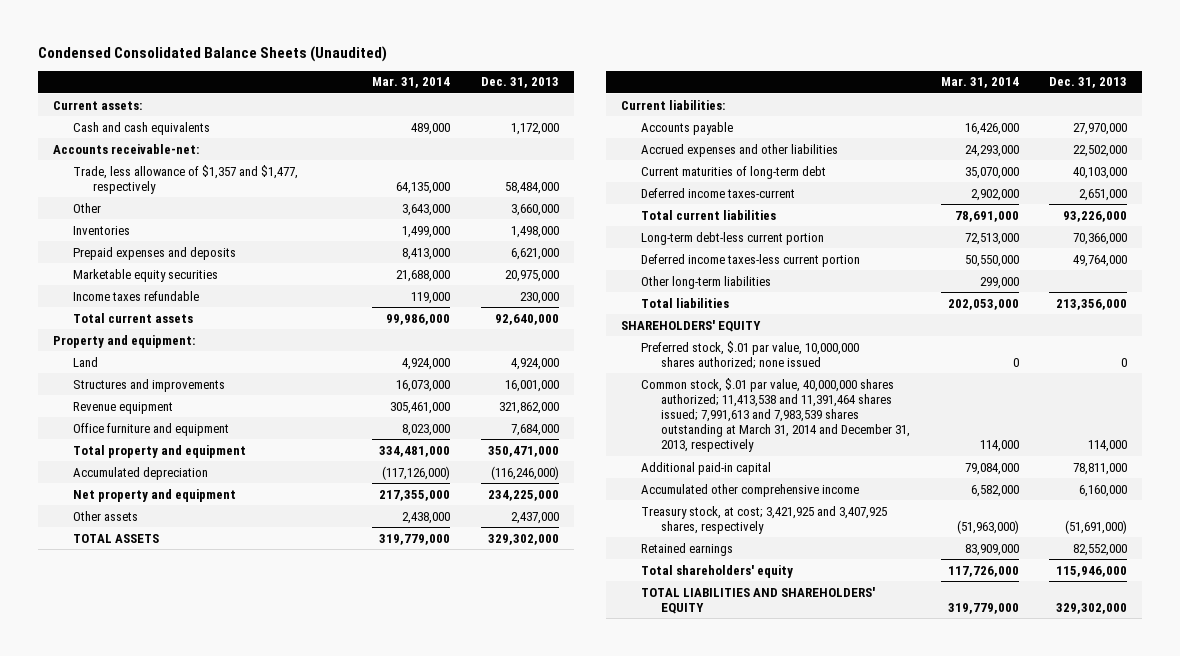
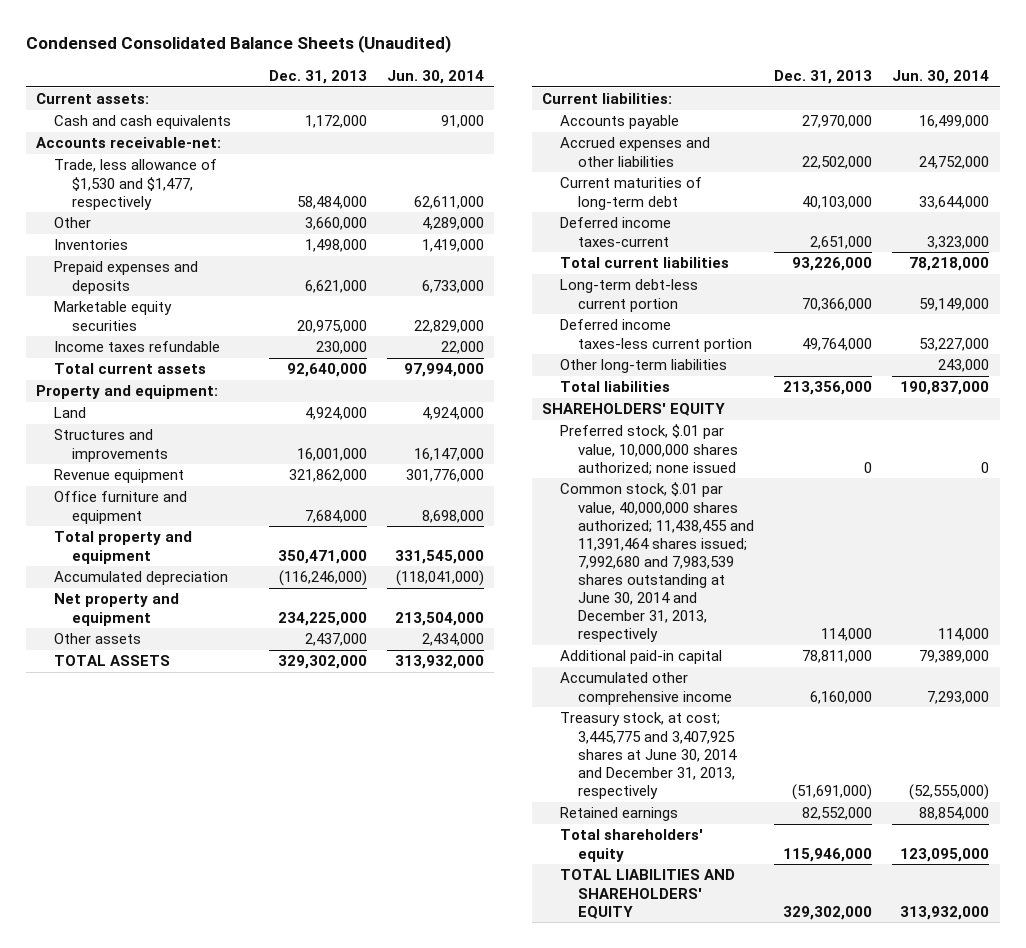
[372,77,451,89] Mar. 31, 2014 -> none
none -> [387,69,485,84] Jun. 30, 2014
[73,164,299,194] Trade, less allowance of $1,357 and $1,477, respectively -> [54,159,218,210] Trade, less allowance of $1,530 and $1,477, respectively
[641,377,911,453] Common stock, $.01 par value, 40,000,000 shares authorized; 11,413,538 and 11,391,464 shares issued; 7,991,613 and 7,983,539 shares outstanding at March 31, 2014 and December 31, 2013, respectively -> [559,482,754,643] Common stock, $.01 par value, 40,000,000 shares authorized; 11,438,455 and 11,391,464 shares issued; 7,992,680 and 7,983,539 shares outstanding at June 30, 2014 and December 31, 2013, respectively
[641,505,888,534] Treasury stock, at cost; 3,421,925 and 3,407,925 shares, respectively -> [559,712,737,799] Treasury stock, at cost; 3,445,775 and 3,407,925 shares at June 30, 2014 and December 31, 2013, respectively

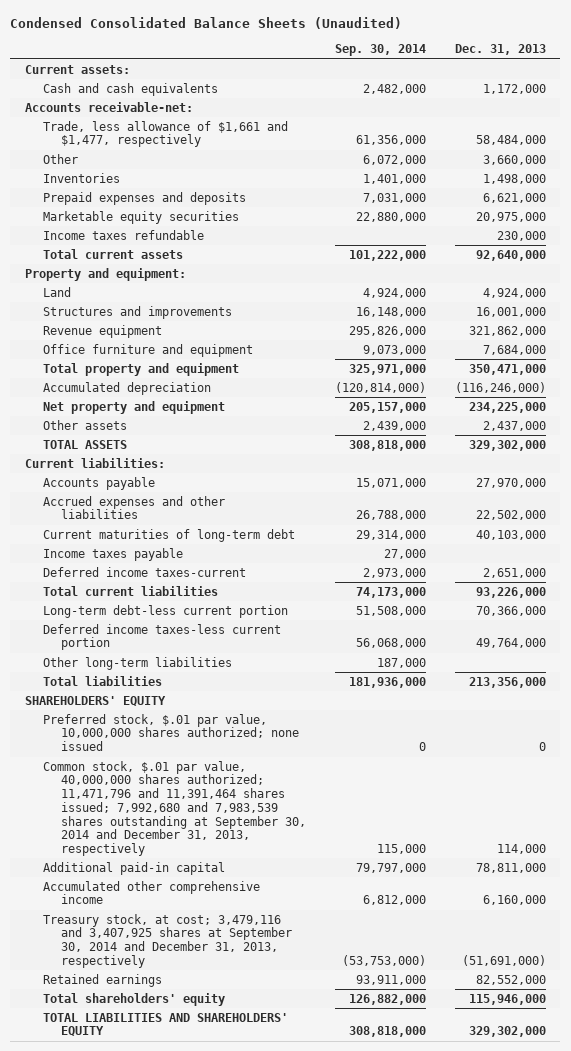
[387,69,485,84] Jun. 30, 2014 -> none
none -> [334,44,426,57] Sep. 30, 2014
[54,159,218,210] Trade, less allowance of $1,530 and $1,477, respectively -> [42,120,288,148] Trade, less allowance of $1,661 and $1,477, respectively
none -> [42,547,183,561] Income taxes payable
[559,482,754,643] Common stock, $.01 par value, 40,000,000 shares authorized; 11,438,455 and 11,391,464 shares issued; 7,992,680 and 7,983,539 shares outstanding at June 30, 2014 and December 31, 2013, respectively -> [42,760,307,857] Common stock, $.01 par value, 40,000,000 shares authorized; 11,471,796 and 11,391,464 shares issued; 7,992,680 and 7,983,539 shares outstanding at September 30, 2014 and December 31, 2013, respectively
[559,712,737,799] Treasury stock, at cost; 3,445,775 and 3,407,925 shares at June 30, 2014 and December 31, 2013, respectively -> [42,913,293,968] Treasury stock, at cost; 3,479,116 and 3,407,925 shares at September 30, 2014 and December 31, 2013, respectively

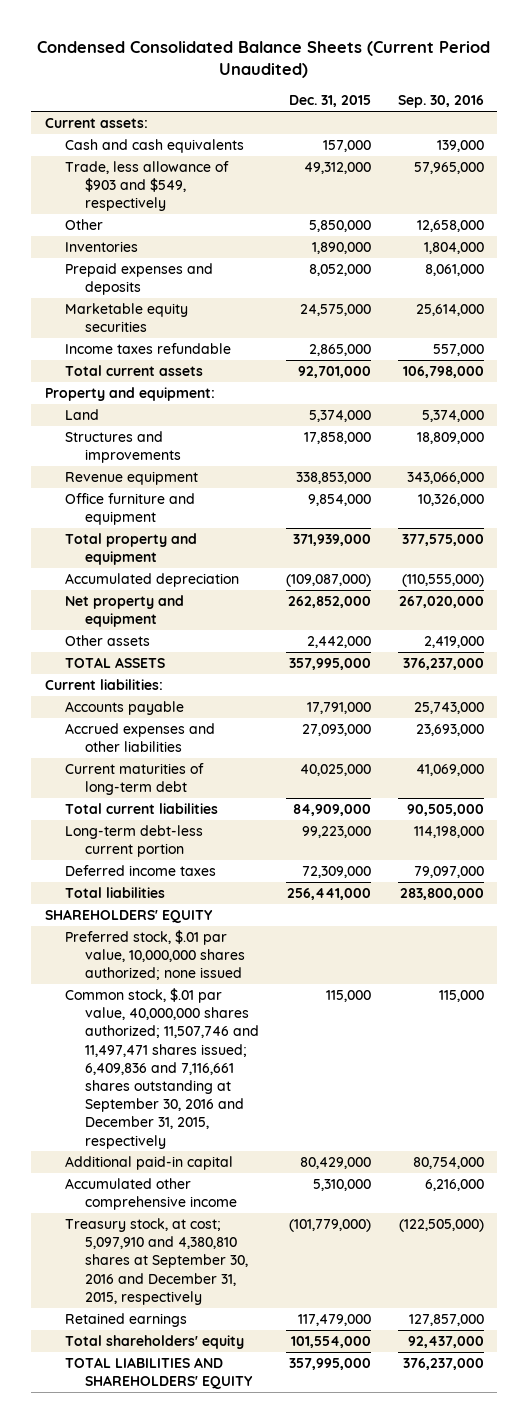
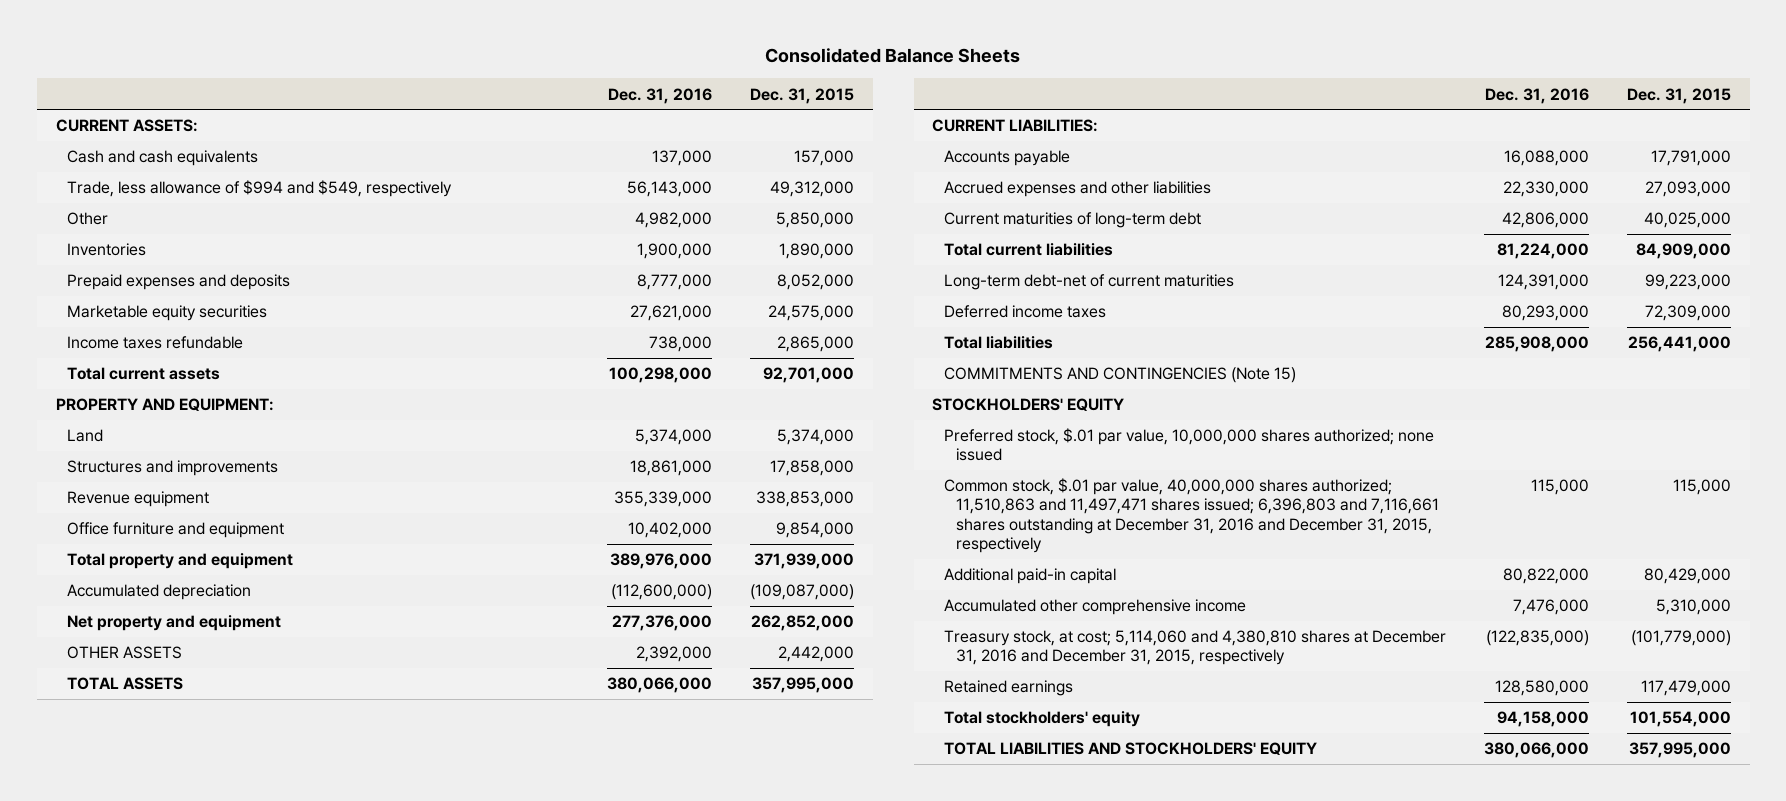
[37,41,491,79] Condensed Consolidated Balance Sheets (Current Period Unaudited) -> [765,48,1021,64] Consolidated Balance Sheets
[397,95,484,109] Sep. 30, 2016 -> none
none -> [608,87,713,104] Dec. 31, 2016
[44,117,148,128] Current assets: -> [55,119,198,133] CURRENT ASSETS:
[64,160,229,212] Trade, less allowance of $903 and $549, respectively -> [67,180,453,198] Trade, less allowance of $994 and $549, respectively
[44,386,215,401] Property and equipment: -> [55,398,274,412] PROPERTY AND EQUIPMENT:
[64,634,150,646] Other assets -> [67,646,183,660] OTHER ASSETS
[44,678,163,690] Current liabilities: -> [932,119,1099,133] CURRENT LIABILITIES:
[64,824,203,858] Long-term debt-less current portion -> [944,274,1235,291] Long-term debt-net of current maturities
none -> [944,367,1297,384] COMMITMENTS AND CONTINGENCIES (Note 15)
[44,908,213,923] SHAREHOLDERS' EQUITY -> [932,398,1125,412] STOCKHOLDERS' EQUITY
[64,987,259,1149] Common stock, $.01 par value, 40,000,000 shares authorized; 11,507,746 and 11,497,471 shares issued; 6,409,836 and 7,116,661 shares outstanding at September 30, 2016 and December 31, 2015, respectively -> [944,478,1439,553] Common stock, $.01 par value, 40,000,000 shares authorized; 11,510,863 and 11,497,471 shares issued; 6,396,803 and 7,116,661 shares outstanding at December 31, 2016 and December 31, 2015, respectively
[64,1217,248,1305] Treasury stock, at cost; 5,097,910 and 4,380,810 shares at September 30, 2016 and December 31, 2015, respectively -> [944,630,1447,666] Treasury stock, at cost; 5,114,060 and 4,380,810 shares at December 31, 2016 and December 31, 2015, respectively
[64,1334,244,1349] Total shareholders' equity -> [944,711,1141,728] Total stockholders' equity
[64,1356,253,1390] TOTAL LIABILITIES AND SHAREHOLDERS' EQUITY -> [944,742,1318,756] TOTAL LIABILITIES AND STOCKHOLDERS' EQUITY

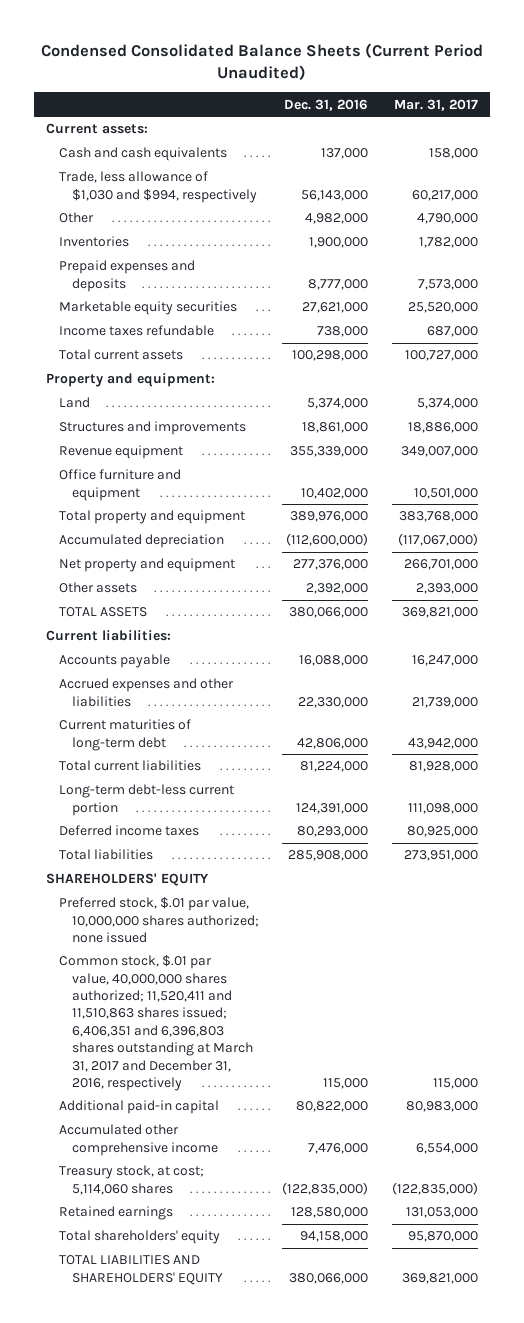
[765,48,1021,64] Consolidated Balance Sheets -> [41,43,484,81] Condensed Consolidated Balance Sheets (Current Period Unaudited)
[750,87,855,104] Dec. 31, 2015 -> none
none -> [394,98,479,111] Mar. 31, 2017
[55,119,198,133] CURRENT ASSETS: -> [46,123,149,135] Current assets:
[67,180,453,198] Trade, less allowance of $994 and $549, respectively -> [58,171,257,203] Trade, less allowance of $1,030 and $994, respectively
[55,398,274,412] PROPERTY AND EQUIPMENT: -> [46,373,216,388] Property and equipment:
[67,646,183,660] OTHER ASSETS -> [58,582,137,594] Other assets
[932,119,1099,133] CURRENT LIABILITIES: -> [46,630,172,642] Current liabilities:
[944,274,1235,291] Long-term debt-net of current maturities -> [58,784,234,816] Long-term debt-less current portion
[944,367,1297,384] COMMITMENTS AND CONTINGENCIES (Note 15) -> none
[932,398,1125,412] STOCKHOLDERS' EQUITY -> [46,873,210,887] SHAREHOLDERS' EQUITY
[944,478,1439,553] Common stock, $.01 par value, 40,000,000 shares authorized; 11,510,863 and 11,497,471 shares issued; 6,396,803 and 7,116,661 shares outstanding at December 31, 2016 and December 31, 2015, respectively -> [58,955,253,1092] Common stock, $.01 par value, 40,000,000 shares authorized; 11,520,411 and 11,510,863 shares issued; 6,406,351 and 6,396,803 shares outstanding at March 31, 2017 and December 31, 2016, respectively
[944,630,1447,666] Treasury stock, at cost; 5,114,060 and 4,380,810 shares at December 31, 2016 and December 31, 2015, respectively -> [58,1165,204,1195] Treasury stock, at cost; 5,114,060 shares
[944,711,1141,728] Total stockholders' equity -> [58,1230,220,1245] Total shareholders' equity
[944,742,1318,756] TOTAL LIABILITIES AND STOCKHOLDERS' EQUITY -> [58,1255,223,1285] TOTAL LIABILITIES AND SHAREHOLDERS' EQUITY

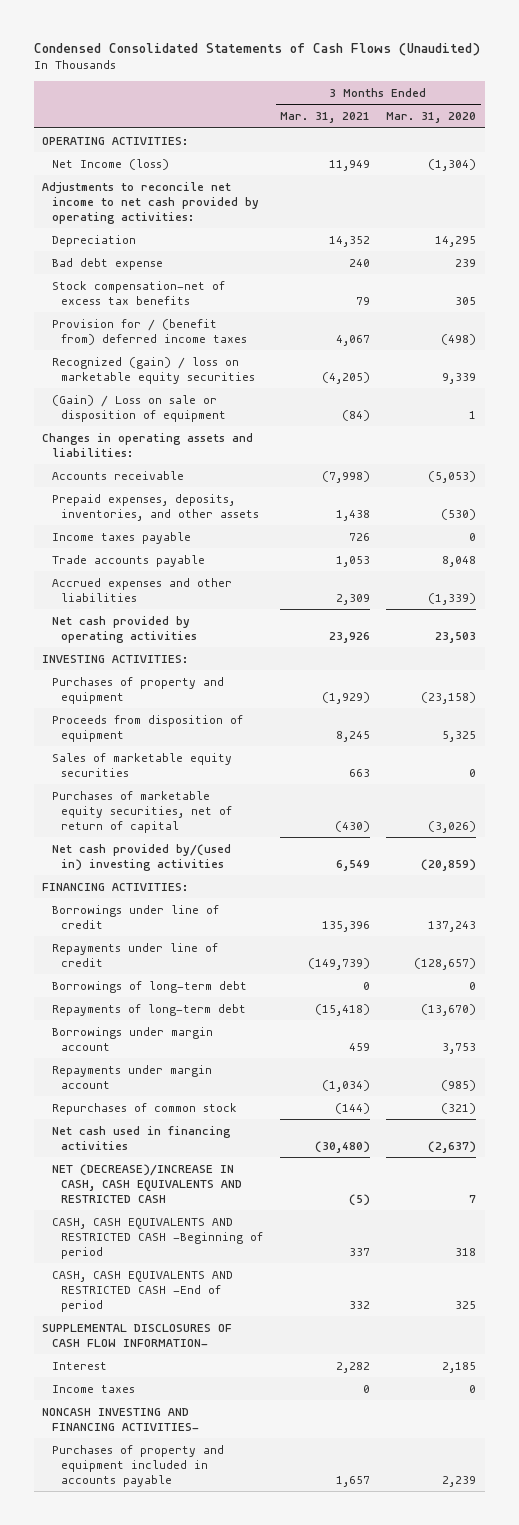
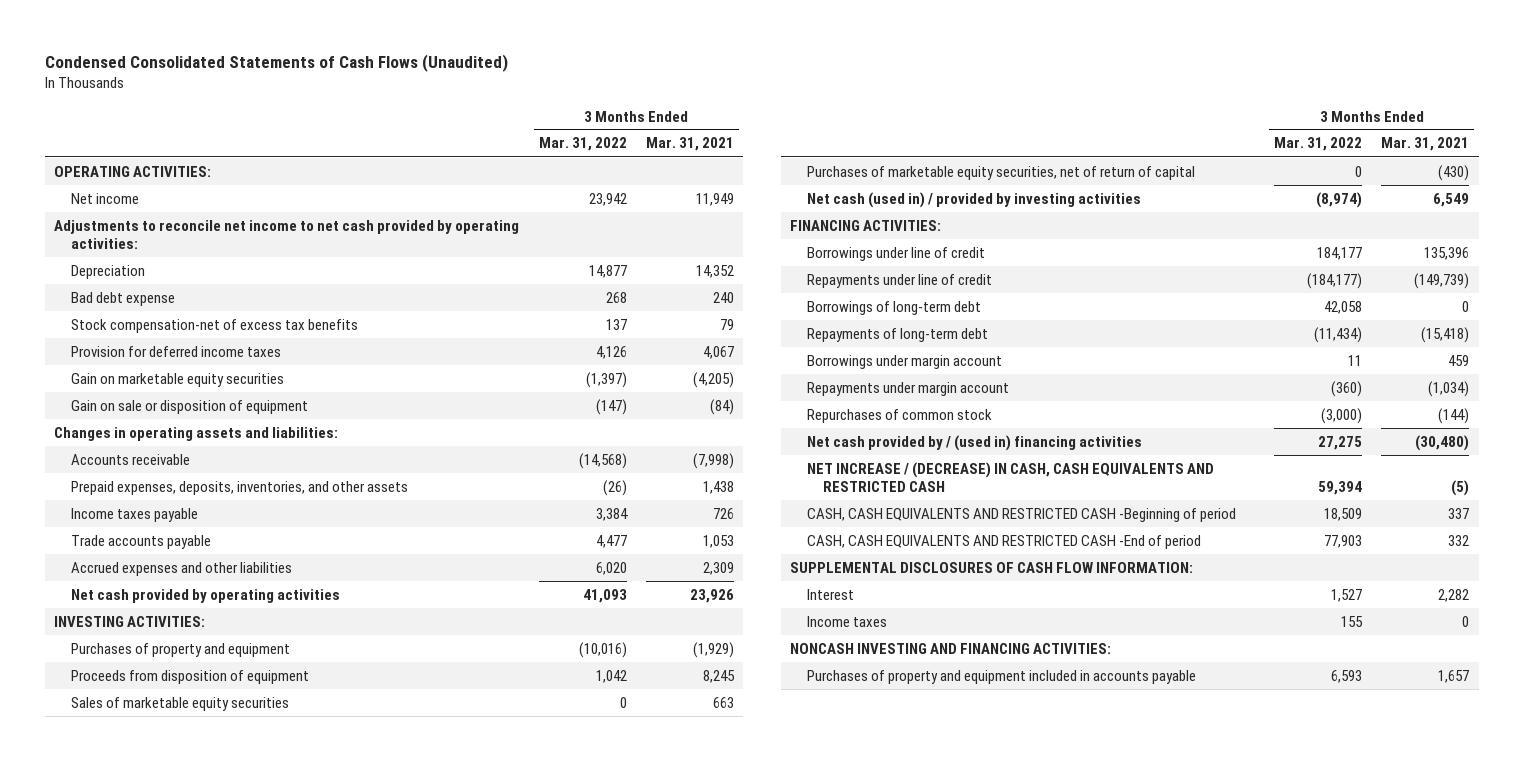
[386,112,477,124] Mar. 31, 2020 -> none
none -> [538,137,627,152] Mar. 31, 2022
[51,158,169,170] Net Income (loss) -> [70,192,139,204] Net income
[51,318,248,345] Provision for / (benefit from) deferred income taxes -> [70,345,281,357] Provision for deferred income taxes
[51,356,256,384] Recognized (gain) / loss on marketable equity securities -> [70,372,284,387] Gain on marketable equity securities
[51,394,227,422] (Gain) / Loss on sale or disposition of equipment -> [70,399,308,414] Gain on sale or disposition of equipment
[51,843,231,871] Net cash provided by/(used in) investing activities -> [806,191,1141,208] Net cash (used in) / provided by investing activities
[51,1125,231,1150] Net cash used in financing activities -> [806,434,1142,451] Net cash provided by / (used in) financing activities
[51,1163,243,1204] NET (DECREASE)/INCREASE IN CASH, CASH EQUIVALENTS AND RESTRICTED CASH -> [806,461,1214,492] NET INCREASE / (DECREASE) IN CASH, CASH EQUIVALENTS AND RESTRICTED CASH
[42,1323,233,1347] SUPPLEMENTAL DISCLOSURES OF CASH FLOW INFORMATION- -> [790,561,1194,573] SUPPLEMENTAL DISCLOSURES OF CASH FLOW INFORMATION:
[42,1407,199,1431] NONCASH INVESTING AND FINANCING ACTIVITIES- -> [790,642,1112,654] NONCASH INVESTING AND FINANCING ACTIVITIES:

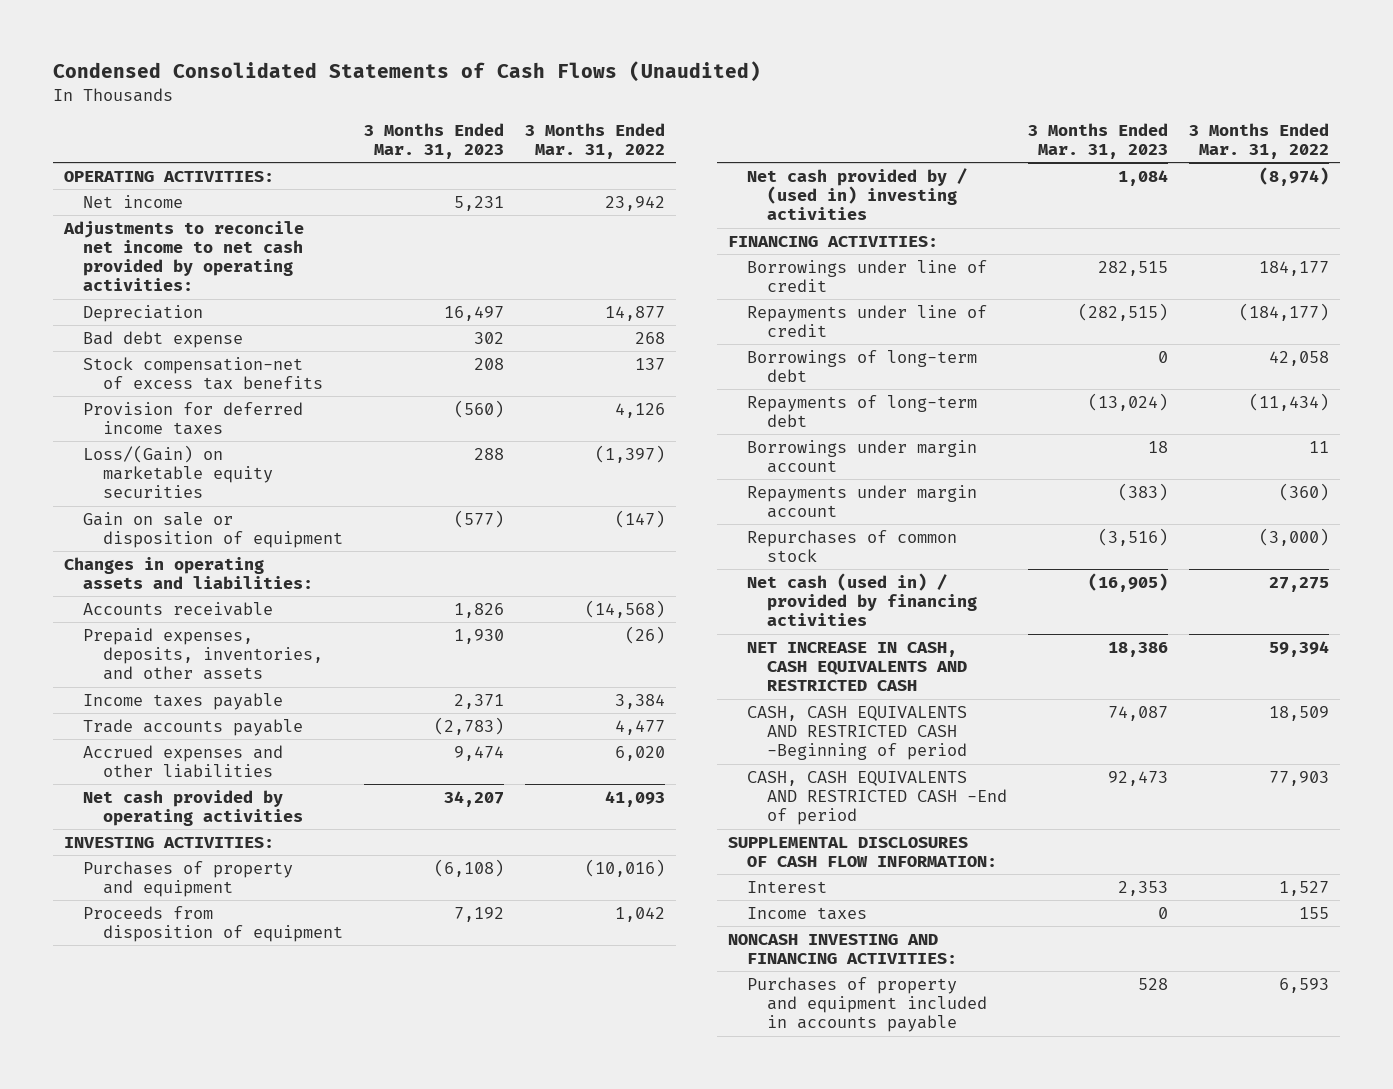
[645,137,734,152] Mar. 31, 2021 -> none
none -> [364,122,505,159] 3 Months Ended Mar. 31, 2023
[70,372,284,387] Gain on marketable equity securities -> [83,444,273,499] Loss/(Gain) on marketable equity securities
[70,696,289,711] Sales of marketable equity securities -> none
[806,165,1195,180] Purchases of marketable equity securities, net of return of capital -> none
[806,191,1141,208] Net cash (used in) / provided by investing activities -> [747,167,968,221] Net cash provided by / (used in) investing activities
[806,434,1142,451] Net cash provided by / (used in) financing activities -> [747,572,977,627] Net cash (used in) / provided by financing activities
[806,461,1214,492] NET INCREASE / (DECREASE) IN CASH, CASH EQUIVALENTS AND RESTRICTED CASH -> [747,641,967,692] NET INCREASE IN CASH, CASH EQUIVALENTS AND RESTRICTED CASH

